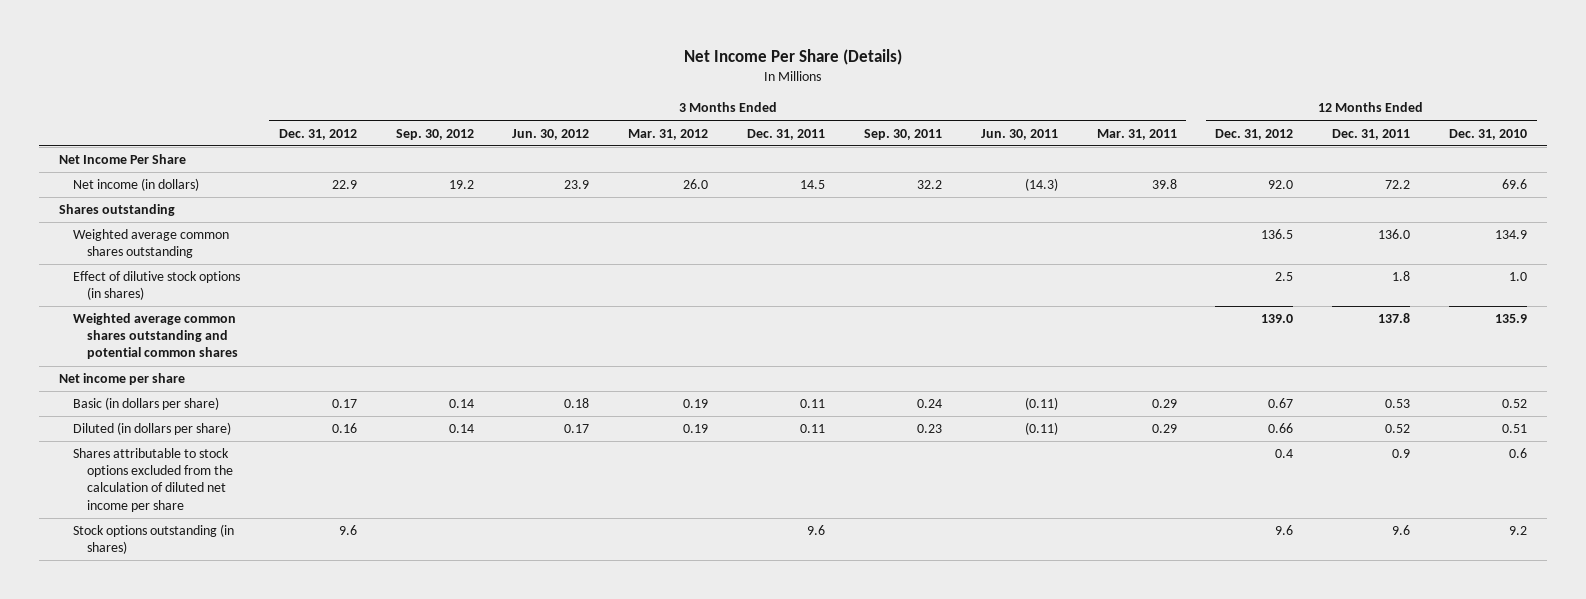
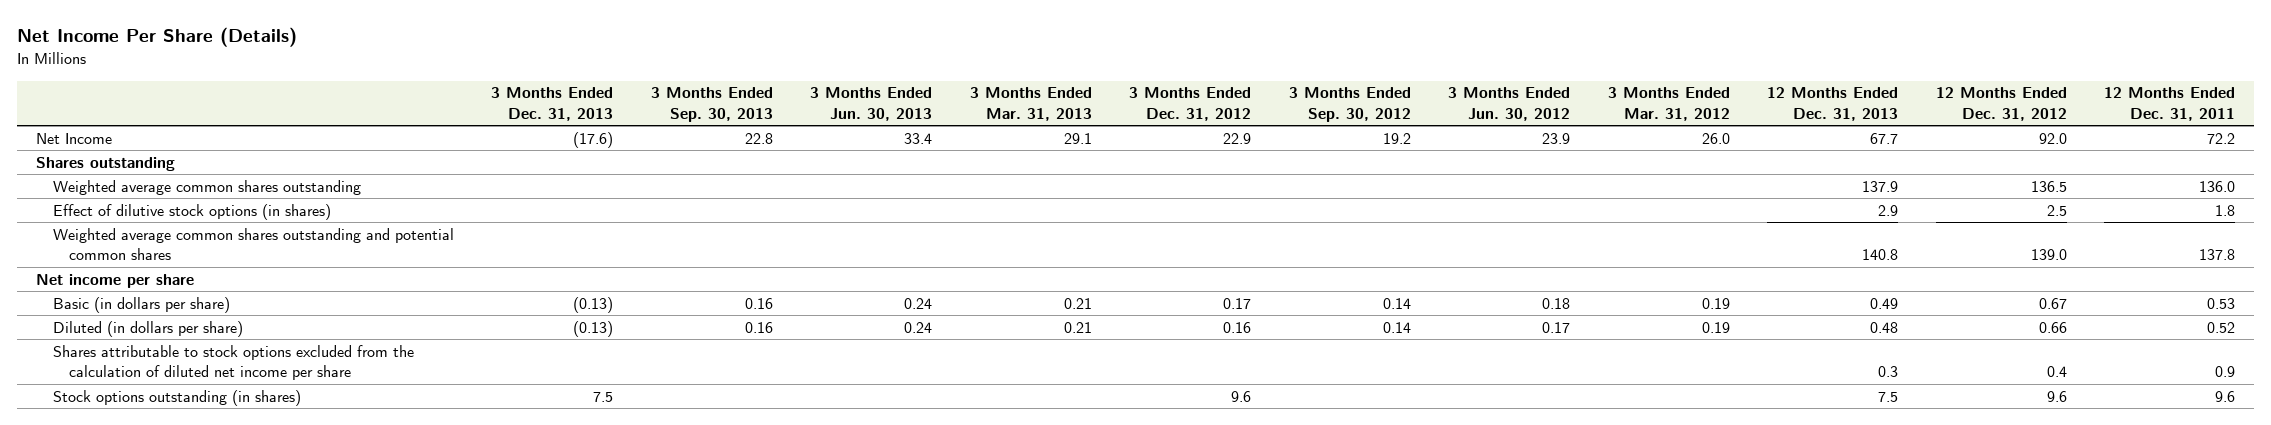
[747,128,826,140] Dec. 31, 2011 -> none
[863,128,942,140] Sep. 30, 2011 -> none
[980,128,1058,140] Jun. 30, 2011 -> none
[1096,128,1177,140] Mar. 31, 2011 -> none
[1449,128,1528,140] Dec. 31, 2010 -> none
none -> [491,87,614,121] 3 Months Ended Dec. 31, 2013
none -> [650,87,773,122] 3 Months Ended Sep. 30, 2013
none -> [810,87,933,121] 3 Months Ended Jun. 30, 2013
none -> [969,87,1092,121] 3 Months Ended Mar. 31, 2013
none -> [1767,87,1899,121] 12 Months Ended Dec. 31, 2013
[58,154,186,165] Net Income Per Share -> none
[73,178,200,192] Net income (in dollars) -> [35,132,112,144] Net Income

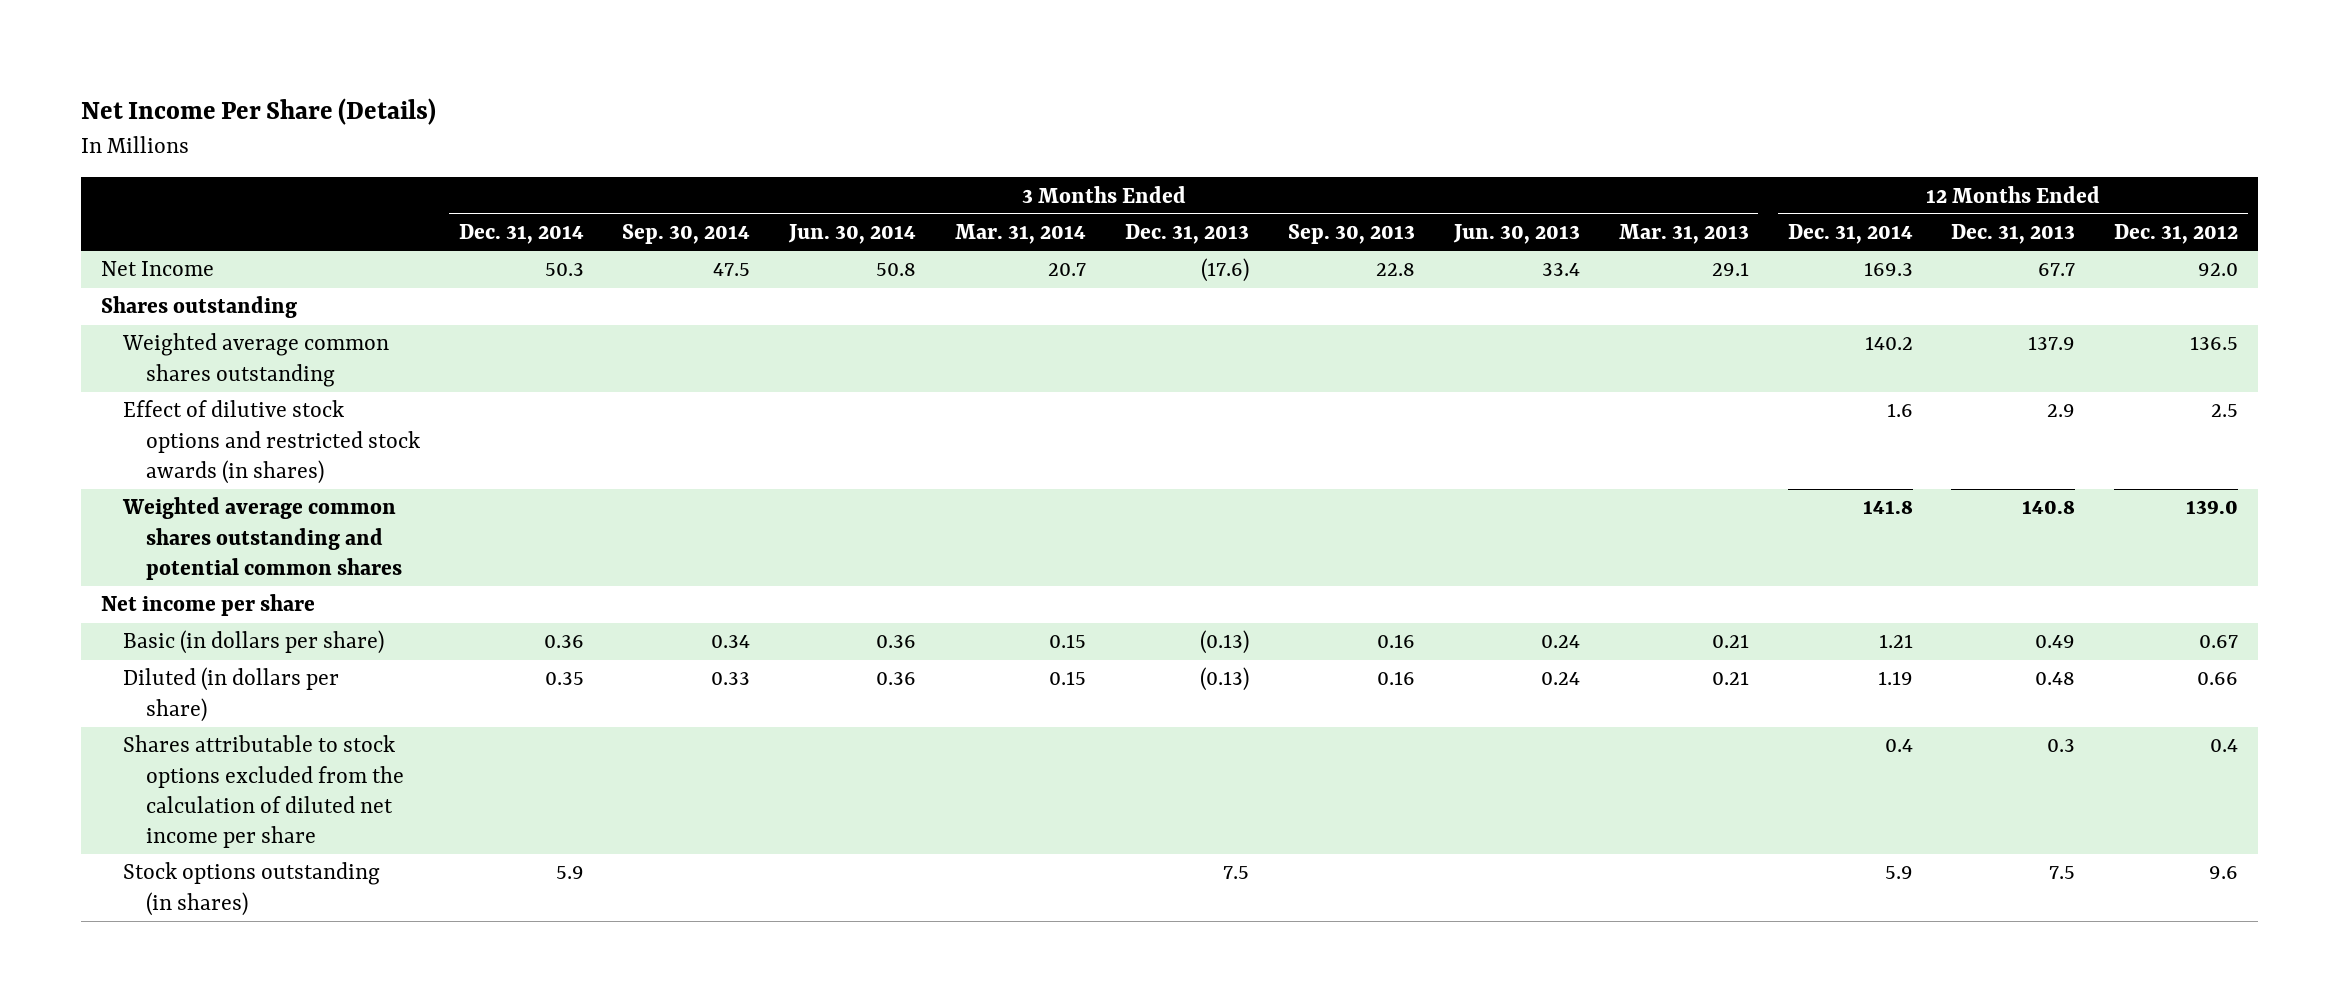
[1129,87,1252,121] 3 Months Ended Dec. 31, 2012 -> none
[1288,87,1411,122] 3 Months Ended Sep. 30, 2012 -> none
[1448,87,1571,121] 3 Months Ended Jun. 30, 2012 -> none
[1607,87,1730,121] 3 Months Ended Mar. 31, 2012 -> none
[2104,87,2236,121] 12 Months Ended Dec. 31, 2011 -> none
none -> [458,224,584,245] Dec. 31, 2014
none -> [622,224,751,245] Sep. 30, 2014
none -> [788,224,917,245] Jun. 30, 2014
none -> [955,224,1087,245] Mar. 31, 2014
none -> [1787,224,1913,245] Dec. 31, 2014
[52,203,331,220] Effect of dilutive stock options (in shares) -> [123,400,420,484] Effect of dilutive stock options and restricted stock awards (in shares)

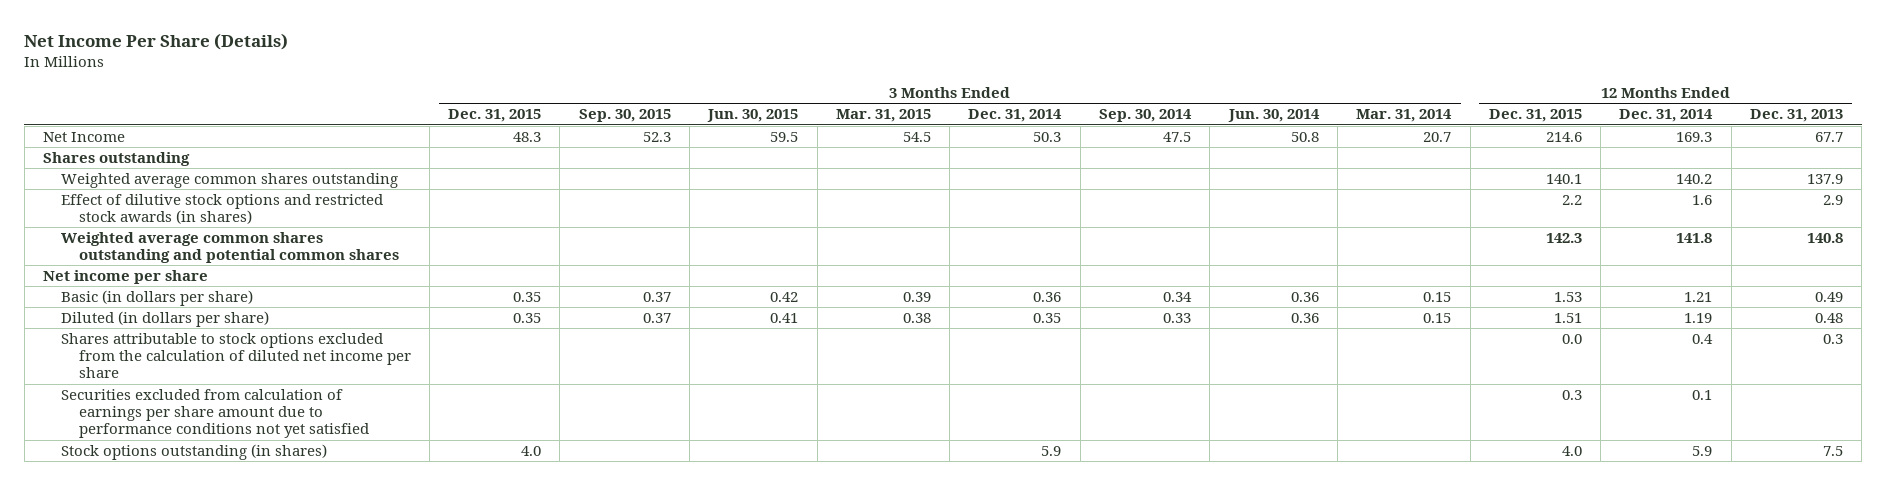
[1125,224,1250,245] Dec. 31, 2013 -> none
[1287,224,1415,245] Sep. 30, 2013 -> none
[1452,224,1580,245] Jun. 30, 2013 -> none
[1618,224,1749,245] Mar. 31, 2013 -> none
[2114,224,2239,245] Dec. 31, 2012 -> none
none -> [448,109,542,123] Dec. 31, 2015
none -> [578,109,671,123] Sep. 30, 2015
none -> [707,109,799,123] Jun. 30, 2015
none -> [835,109,931,123] Mar. 31, 2015
none -> [1488,109,1582,123] Dec. 31, 2015
none -> [60,388,369,439] Securities excluded from calculation of earnings per share amount due to performance conditions not yet satisfied

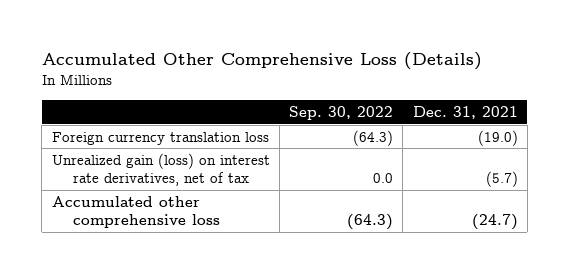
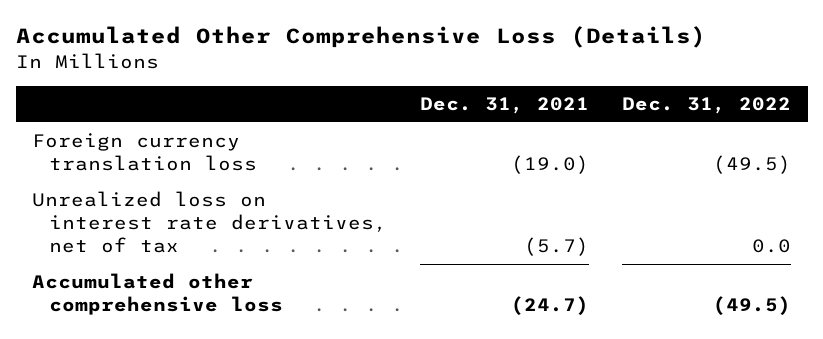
[289,106,394,121] Sep. 30, 2022 -> none
none -> [622,97,792,115] Dec. 31, 2022
[51,152,270,187] Unrealized gain (loss) on interest rate derivatives, net of tax -> [31,191,388,254] Unrealized loss on interest rate derivatives, net of tax

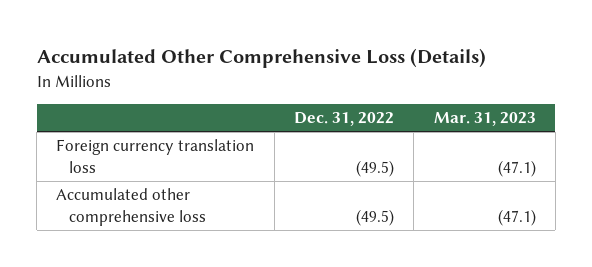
[420,97,590,115] Dec. 31, 2021 -> none
none -> [433,112,536,127] Mar. 31, 2023
[31,191,388,254] Unrealized loss on interest rate derivatives, net of tax -> none

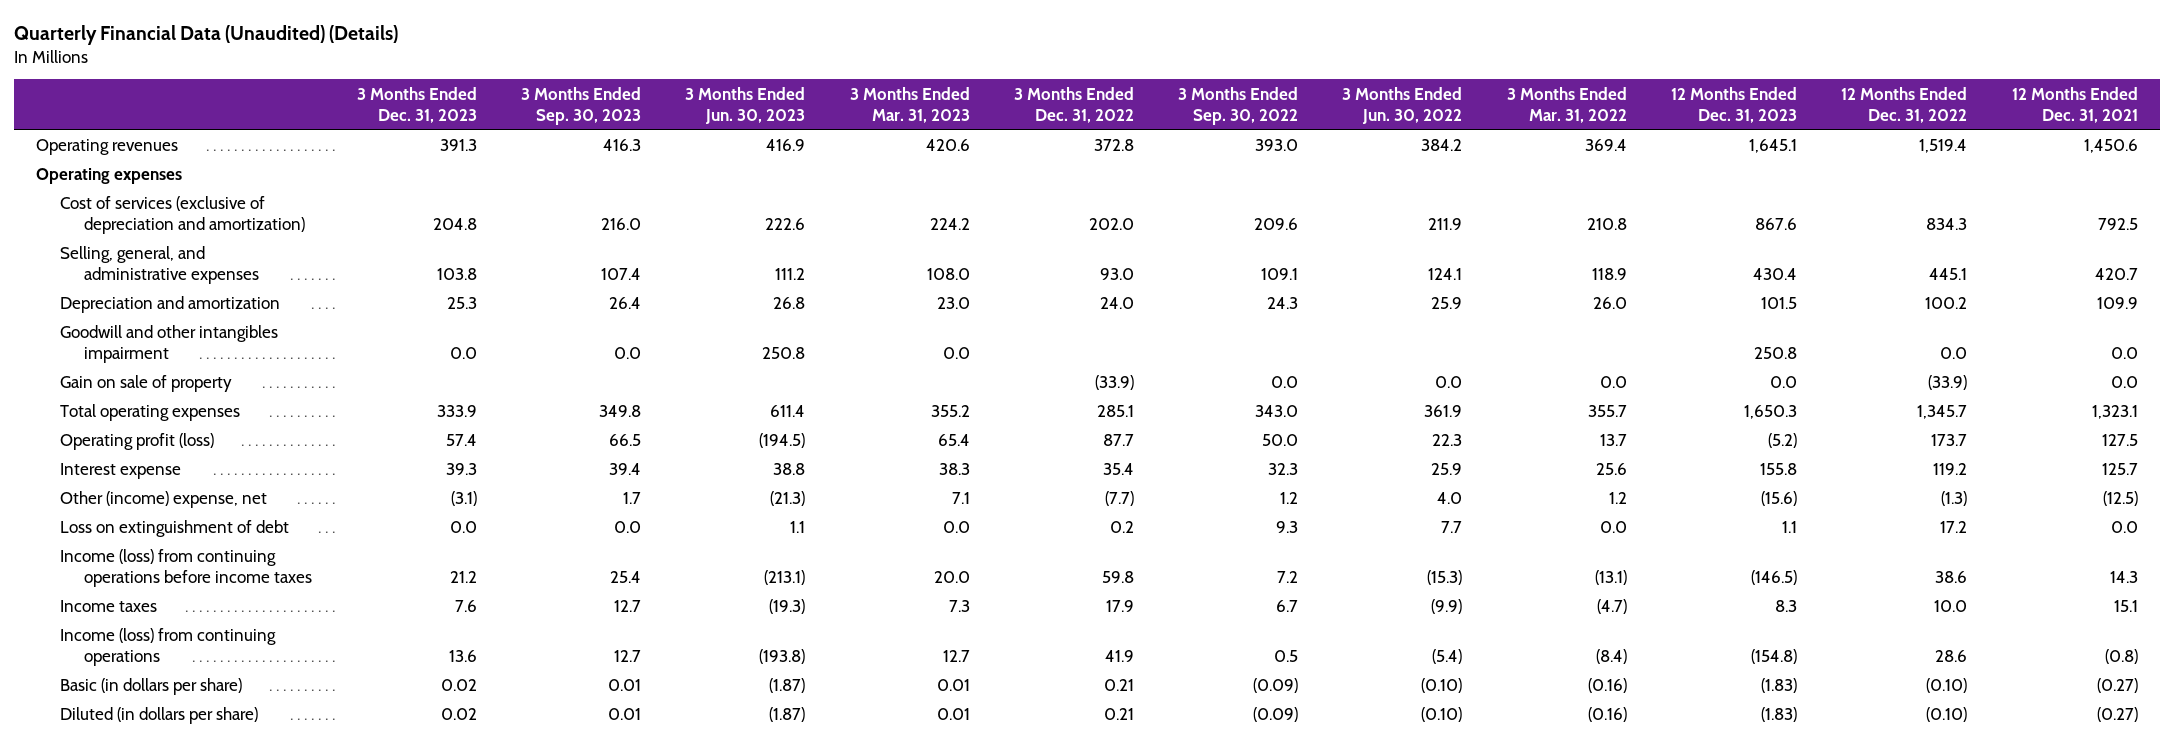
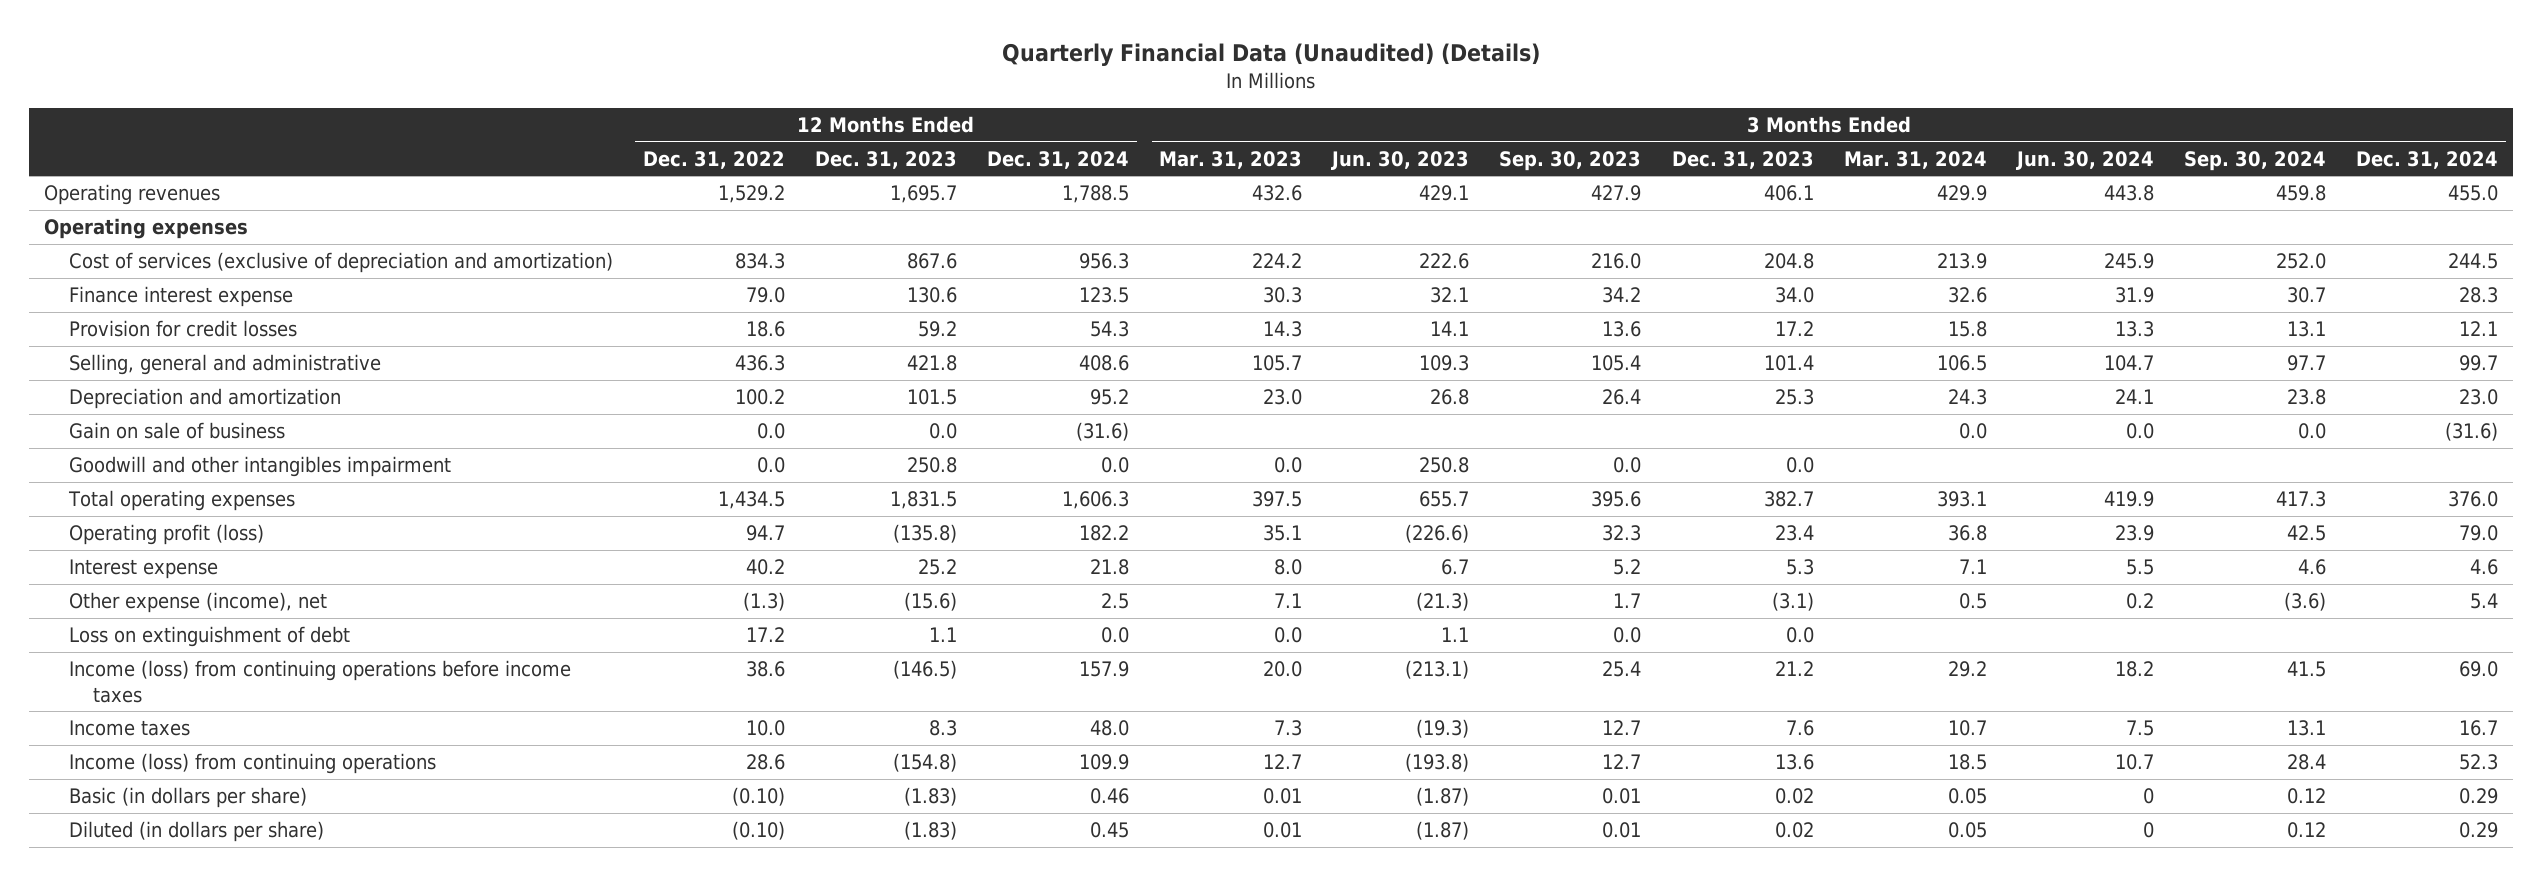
[1013,86,1134,123] 3 Months Ended Dec. 31, 2022 -> none
[1178,86,1299,125] 3 Months Ended Sep. 30, 2022 -> none
[1342,86,1463,124] 3 Months Ended Jun. 30, 2022 -> none
[1506,86,1627,123] 3 Months Ended Mar. 31, 2022 -> none
[2011,86,2138,123] 12 Months Ended Dec. 31, 2021 -> none
none -> [987,150,1130,169] Dec. 31, 2024
none -> [1843,150,1987,169] Mar. 31, 2024
none -> [2015,150,2154,170] Jun. 30, 2024
none -> [2183,150,2326,171] Sep. 30, 2024
none -> [2355,150,2498,169] Dec. 31, 2024
[439,139,477,152] 391.3 -> [1763,185,1814,202] 406.1
[602,139,641,152] 416.3 -> [1591,185,1642,202] 427.9
[766,139,806,152] 416.9 -> [1419,185,1470,202] 429.1
[925,139,970,152] 420.6 -> [1252,185,1303,202] 432.6
[1749,139,1798,154] 1,645.1 -> [890,185,958,204] 1,695.7
[1919,139,1968,154] 1,519.4 -> [717,185,785,204] 1,529.2
none -> [68,286,293,308] Finance interest expense
none -> [68,320,297,338] Provision for credit losses
[60,246,260,285] Selling, general, and administrative expenses -> [68,354,381,376] Selling, general and administrative
[436,268,477,281] 103.8 -> [1763,355,1814,372] 101.4
[600,268,641,281] 107.4 -> [1591,355,1642,372] 105.4
[775,268,806,281] 111.2 -> [1419,355,1470,372] 109.3
[926,268,970,281] 108.0 -> [1252,355,1303,372] 105.7
[1753,268,1798,281] 430.4 -> [907,355,958,372] 421.8
[1929,268,1968,281] 445.1 -> [734,355,785,372] 436.3
none -> [68,422,285,440] Gain on sale of business
[60,375,233,393] Gain on sale of property -> none
[436,405,477,418] 333.9 -> [1763,491,1814,508] 382.7
[598,405,641,418] 349.8 -> [1591,491,1642,508] 395.6
[770,405,806,418] 611.4 -> [1419,491,1470,508] 655.7
[930,405,970,418] 355.2 -> [1252,491,1303,508] 397.5
[1744,405,1798,420] 1,650.3 -> [890,491,958,510] 1,831.5
[1917,405,1968,420] 1,345.7 -> [717,491,785,510] 1,434.5
[445,434,477,447] 57.4 -> [1774,525,1814,542] 23.4
[608,434,641,447] 66.5 -> [1602,525,1642,542] 32.3
[759,433,806,449] (194.5) -> [1405,524,1470,544] (226.6)
[937,434,970,447] 65.4 -> [1263,525,1303,542] 35.1
[1768,433,1798,449] (5.2) -> [893,524,958,544] (135.8)
[1931,434,1968,447] 173.7 -> [745,525,785,542] 94.7
[445,463,477,476] 39.3 -> [1785,559,1814,576] 5.3
[608,463,641,476] 39.4 -> [1613,559,1642,576] 5.2
[773,463,806,476] 38.8 -> [1441,559,1470,576] 6.7
[938,463,970,476] 38.3 -> [1274,559,1303,576] 8.0
[1760,463,1798,476] 155.8 -> [918,559,958,576] 25.2
[1933,463,1968,476] 119.2 -> [745,559,785,576] 40.2
[60,491,268,509] Other (income) expense, net -> [68,592,327,614] Other expense (income), net

